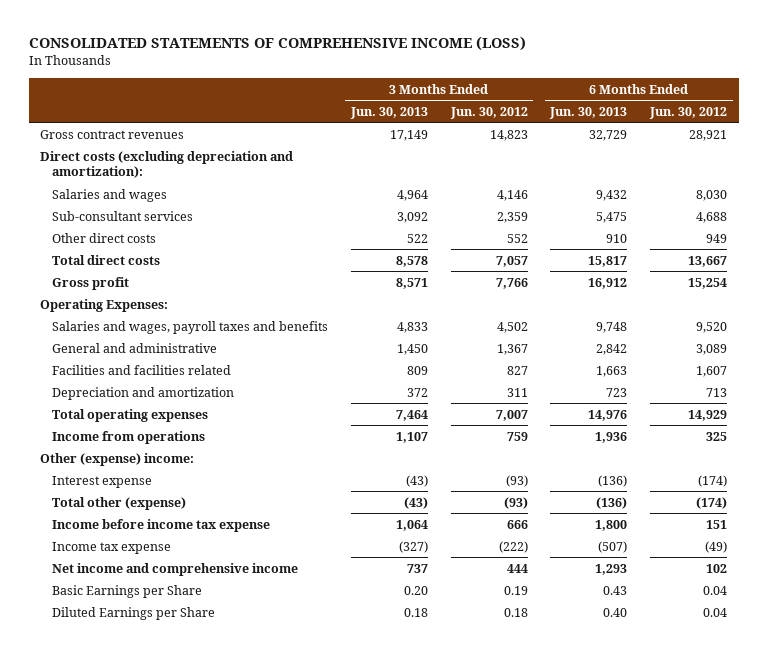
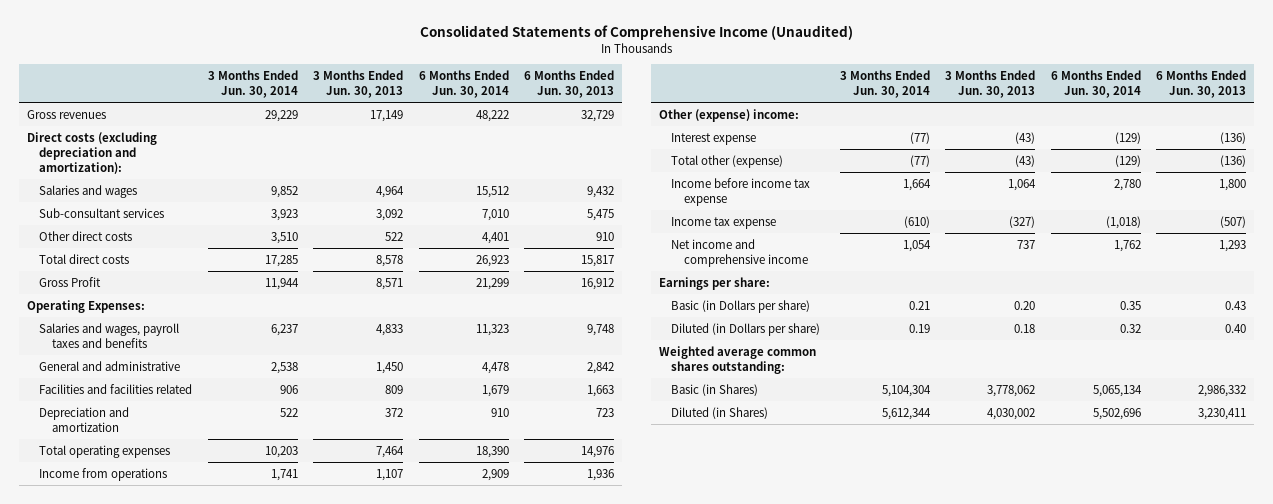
[28,36,526,52] CONSOLIDATED STATEMENTS OF COMPREHENSIVE INCOME (LOSS) -> [419,25,853,41] Consolidated Statements of Comprehensive Income (Unaudited)
[449,106,528,119] Jun. 30, 2012 -> none
[649,106,728,119] Jun. 30, 2012 -> none
none -> [207,70,298,99] 3 Months Ended Jun. 30, 2014
none -> [418,70,509,99] 6 Months Ended Jun. 30, 2014
[40,129,185,139] Gross contract revenues -> [27,109,107,119] Gross revenues
[52,276,130,290] Gross profit -> [39,276,102,287] Gross Profit
none -> [658,276,770,290] Earnings per share:
[52,584,203,598] Basic Earnings per Share -> [671,299,811,313] Basic (in Dollars per share)
[52,606,216,620] Diluted Earnings per Share -> [671,322,821,336] Diluted (in Dollars per share)
none -> [658,345,816,374] Weighted average common shares outstanding:
none -> [671,383,759,396] Basic (in Shares)
none -> [671,406,769,419] Diluted (in Shares)

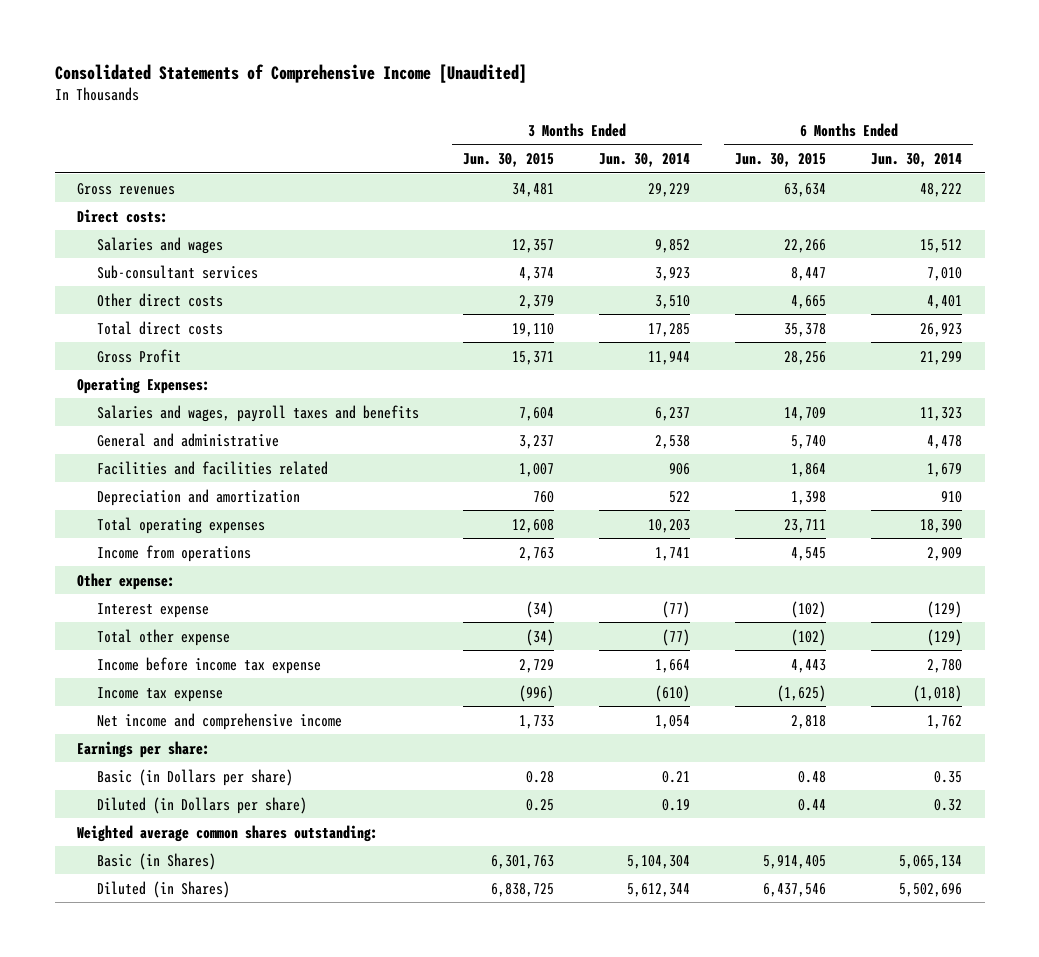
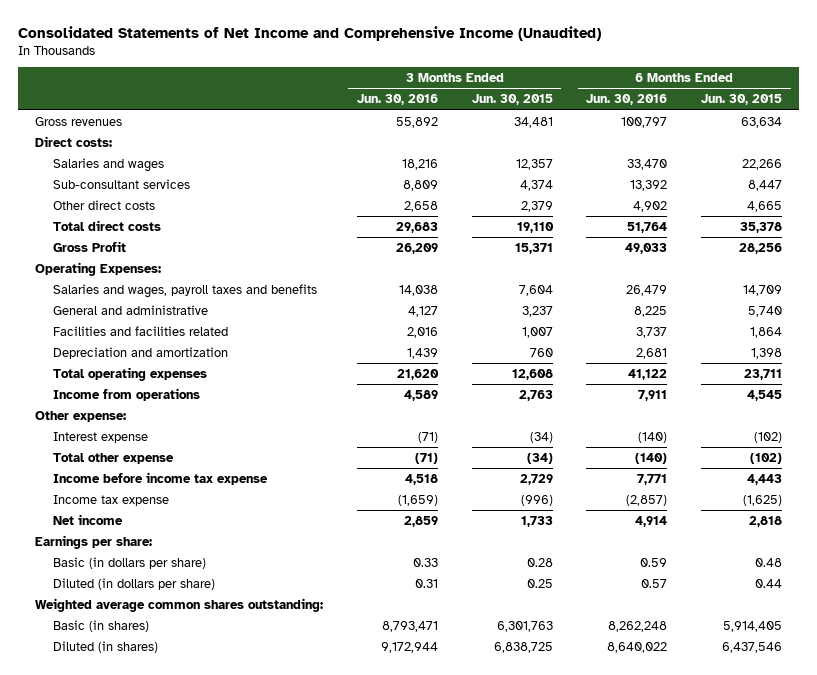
[54,63,527,83] Consolidated Statements of Comprehensive Income [Unaudited] -> [18,25,602,41] Consolidated Statements of Net Income and Comprehensive Income (Unaudited)
[599,152,691,167] Jun. 30, 2014 -> none
[871,152,963,167] Jun. 30, 2014 -> none
none -> [356,94,438,106] Jun. 30, 2016
none -> [586,94,668,106] Jun. 30, 2016
[96,712,342,730] Net income and comprehensive income -> [52,513,123,525] Net income
[96,768,293,786] Basic (in Dollars per share) -> [52,556,206,569] Basic (in dollars per share)
[96,796,307,814] Diluted (in Dollars per share) -> [52,577,215,590] Diluted (in dollars per share)
[96,852,216,870] Basic (in Shares) -> [52,619,149,632] Basic (in shares)
[96,880,230,898] Diluted (in Shares) -> [52,640,158,653] Diluted (in shares)

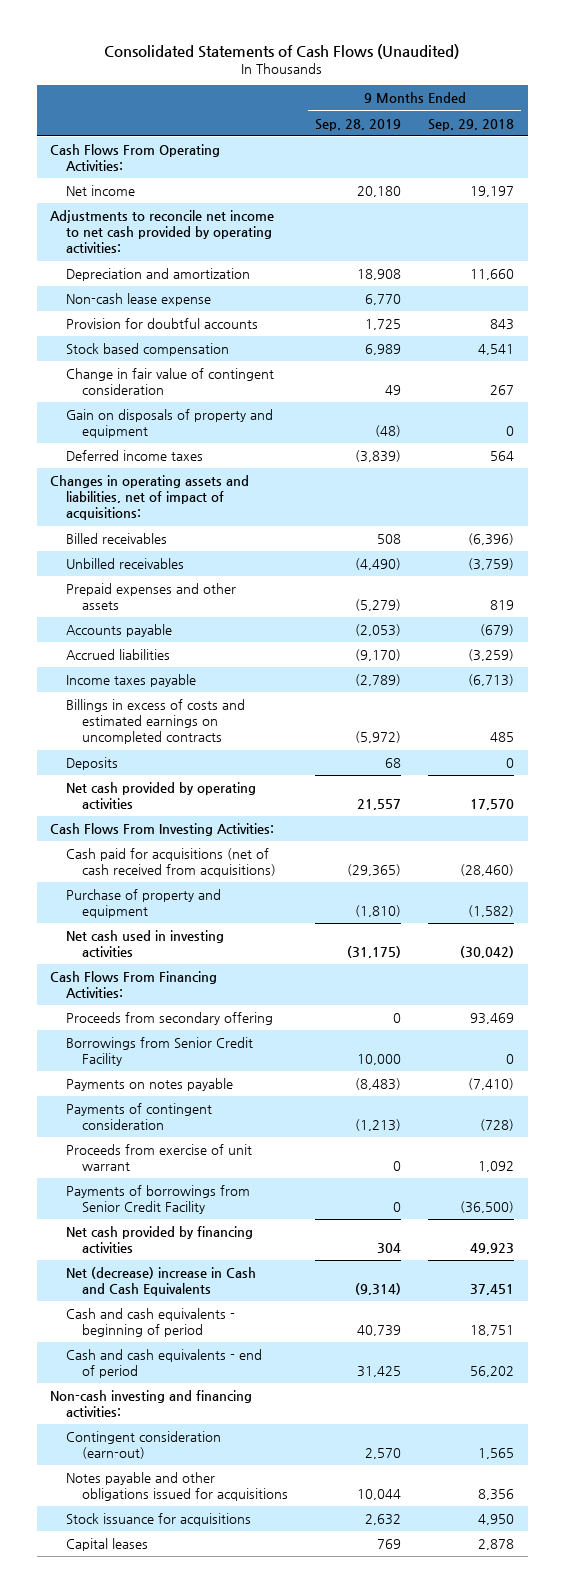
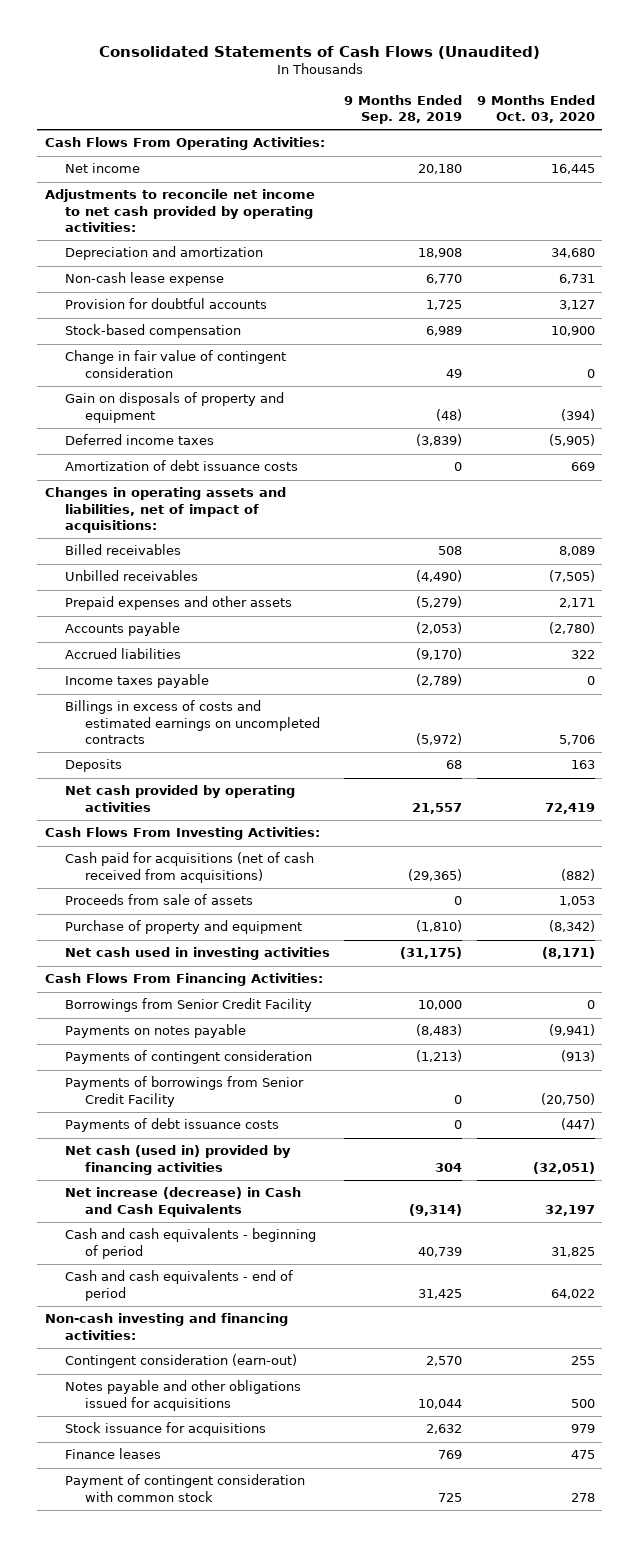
[428,118,515,131] Sep. 29, 2018 -> none
none -> [476,94,595,124] 9 Months Ended Oct. 03, 2020
[66,342,230,356] Stock based compensation -> [64,324,241,339] Stock-based compensation
none -> [64,460,298,472] Amortization of debt issuance costs
none -> [64,894,253,906] Proceeds from sale of assets
[66,1011,274,1025] Proceeds from secondary offering -> none
[66,1143,253,1172] Proceeds from exercise of unit warrant -> none
none -> [64,1118,279,1133] Payments of debt issuance costs
[66,1225,254,1254] Net cash provided by financing activities -> [64,1145,291,1175] Net cash (used in) provided by financing activities
[66,1266,257,1297] Net (decrease) increase in Cash and Cash Equivalents -> [64,1187,301,1217] Net increase (decrease) in Cash and Cash Equivalents
[66,1537,149,1551] Capital leases -> [64,1448,161,1460] Finance leases
none -> [64,1474,305,1502] Payment of contingent consideration with common stock

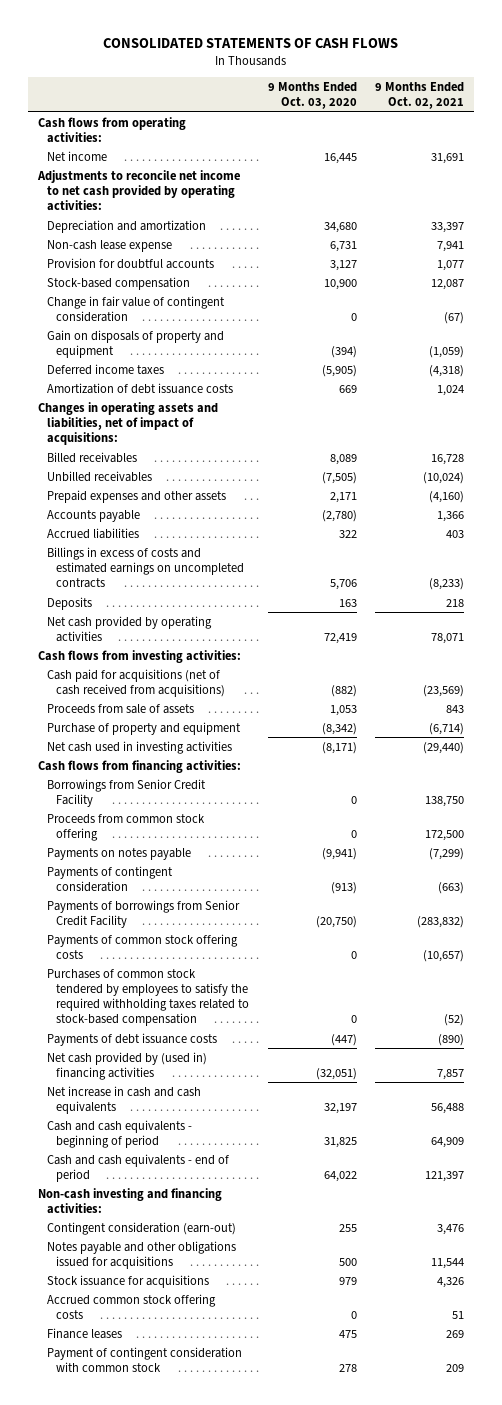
[98,46,540,60] Consolidated Statements of Cash Flows (Unaudited) -> [102,37,398,48] CONSOLIDATED STATEMENTS OF CASH FLOWS
[344,94,463,125] 9 Months Ended Sep. 28, 2019 -> none
none -> [375,82,465,110] 9 Months Ended Oct. 02, 2021
[44,137,325,151] Cash Flows From Operating Activities: -> [37,116,186,143] Cash flows from operating activities:
[64,674,209,689] Income taxes payable -> none
[44,827,320,841] Cash Flows From Investing Activities: -> [37,649,241,663] Cash flows from investing activities:
[44,973,323,987] Cash Flows From Financing Activities: -> [37,759,241,773] Cash flows from financing activities:
none -> [46,813,205,841] Proceeds from common stock offering
none -> [46,933,238,959] Payments of common stock offering costs
none -> [46,968,250,1027] Purchases of common stock tendered by employees to satisfy the required withholding taxes related to stock-based compensation
[64,1145,291,1175] Net cash (used in) provided by financing activities -> [46,1051,207,1080] Net cash provided by (used in) financing activities
[64,1187,301,1217] Net increase (decrease) in Cash and Cash Equivalents -> [46,1085,201,1114] Net increase in cash and cash equivalents
none -> [46,1293,216,1319] Accrued common stock offering costs

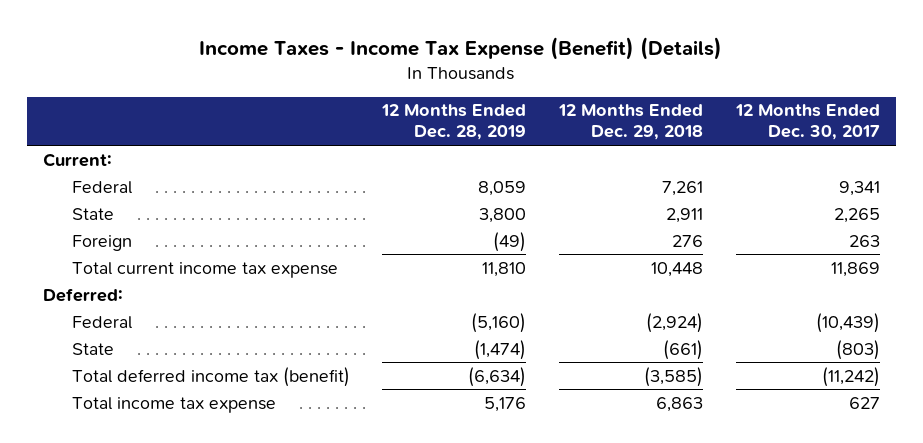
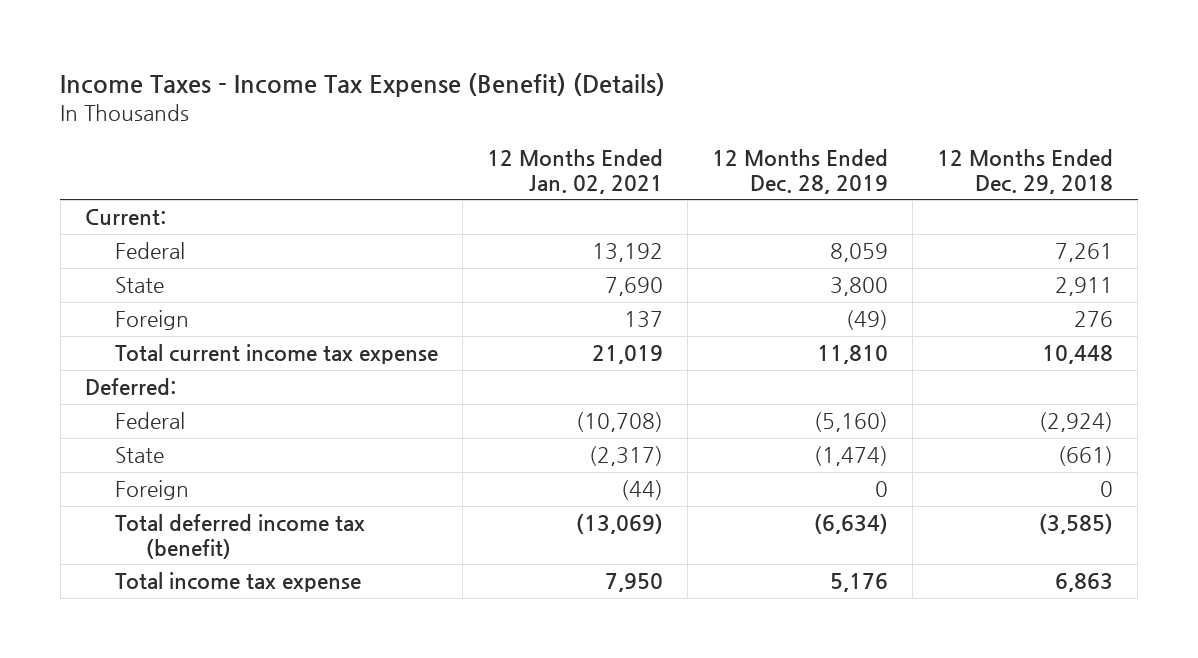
[734,104,880,141] 12 Months Ended Dec. 30, 2017 -> none
none -> [487,149,664,194] 12 Months Ended Jan. 02, 2021
none -> [115,480,190,501] Foreign

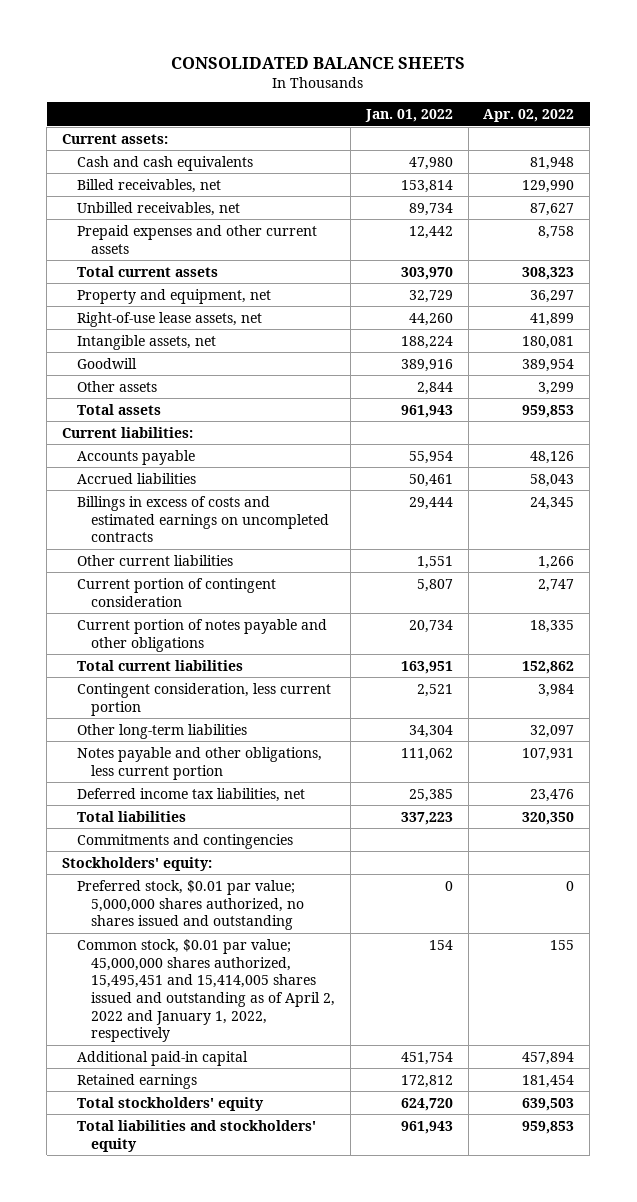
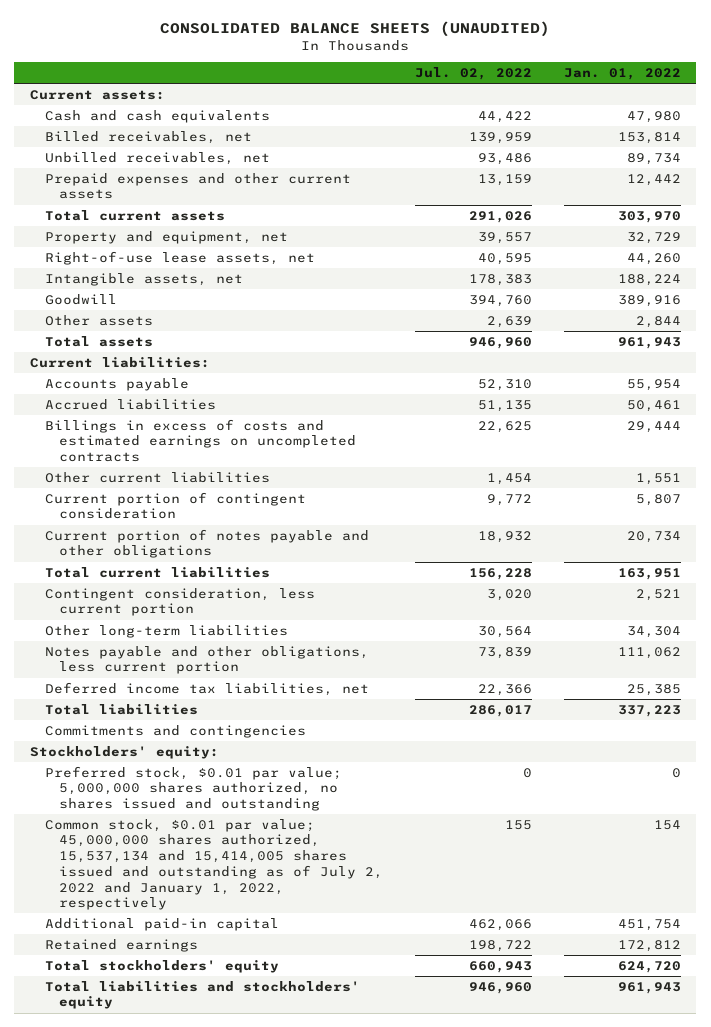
[171,57,466,70] CONSOLIDATED BALANCE SHEETS -> [160,21,551,38] CONSOLIDATED BALANCE SHEETS (UNAUDITED)
[483,109,575,123] Apr. 02, 2022 -> none
none -> [414,67,532,81] Jul. 02, 2022
[76,938,336,1043] Common stock, $0.01 par value; 45,000,000 shares authorized, 15,495,451 and 15,414,005 shares issued and outstanding as of April 2, 2022 and January 1, 2022, respectively -> [44,818,384,911] Common stock, $0.01 par value; 45,000,000 shares authorized, 15,537,134 and 15,414,005 shares issued and outstanding as of July 2, 2022 and January 1, 2022, respectively

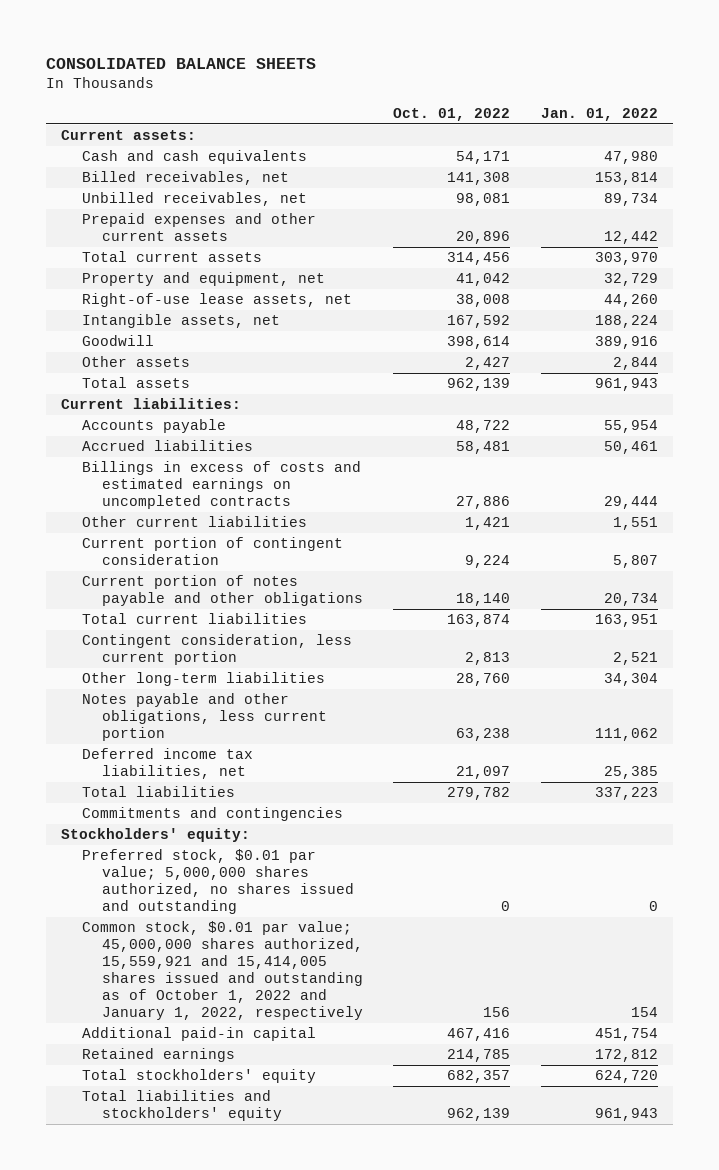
[160,21,551,38] CONSOLIDATED BALANCE SHEETS (UNAUDITED) -> [46,57,317,69] CONSOLIDATED BALANCE SHEETS
[414,67,532,81] Jul. 02, 2022 -> none
none -> [393,108,511,122] Oct. 01, 2022
[44,818,384,911] Common stock, $0.01 par value; 45,000,000 shares authorized, 15,537,134 and 15,414,005 shares issued and outstanding as of July 2, 2022 and January 1, 2022, respectively -> [81,921,364,1020] Common stock, $0.01 par value; 45,000,000 shares authorized, 15,559,921 and 15,414,005 shares issued and outstanding as of October 1, 2022 and January 1, 2022, respectively

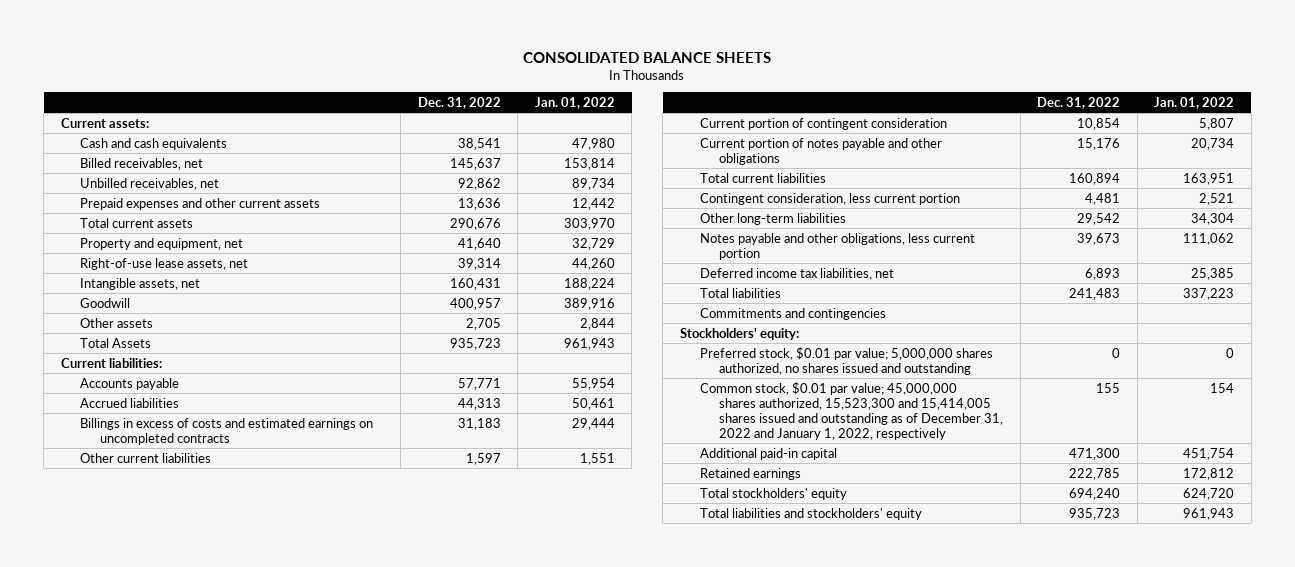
[393,108,511,122] Oct. 01, 2022 -> none
none -> [417,96,501,109] Dec. 31, 2022
[81,377,190,389] Total assets -> [80,337,152,348] Total Assets
[81,921,364,1020] Common stock, $0.01 par value; 45,000,000 shares authorized, 15,559,921 and 15,414,005 shares issued and outstanding as of October 1, 2022 and January 1, 2022, respectively -> [699,381,1004,440] Common stock, $0.01 par value; 45,000,000 shares authorized, 15,523,300 and 15,414,005 shares issued and outstanding as of December 31, 2022 and January 1, 2022, respectively

